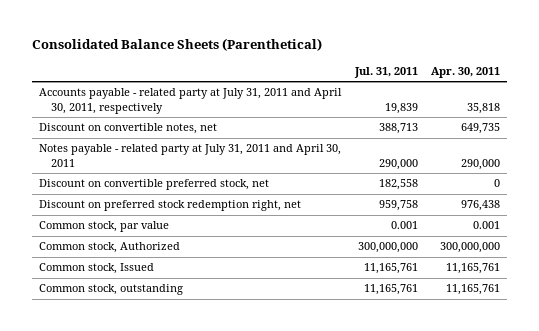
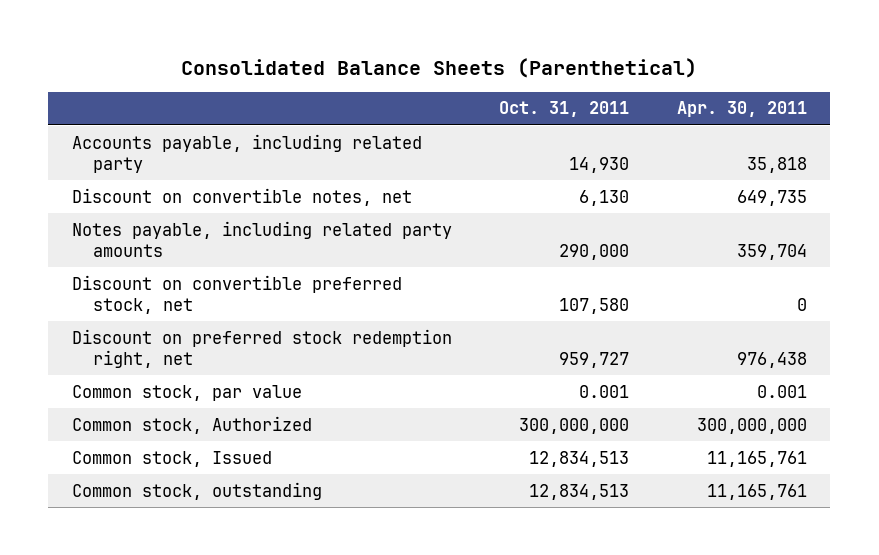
[353,66,418,78] Jul. 31, 2011 -> none
none -> [499,101,630,118] Oct. 31, 2011
[38,88,342,114] Accounts payable - related party at July 31, 2011 and April 30, 2011, respectively -> [71,133,422,173] Accounts payable, including related party
[38,144,341,167] Notes payable - related party at July 31, 2011 and April 30, 2011 -> [71,220,452,257] Notes payable, including related party amounts
[461,158,501,170] 290,000 -> [736,243,807,260] 359,704

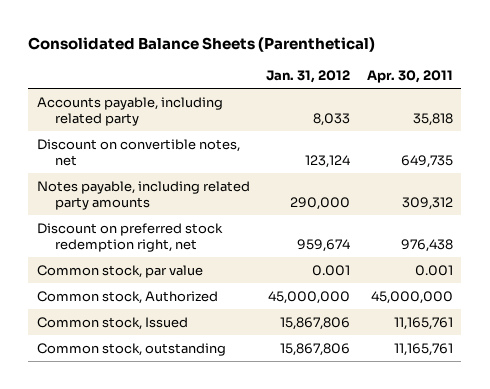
[499,101,630,118] Oct. 31, 2011 -> none
none -> [266,69,351,83] Jan. 31, 2012
[71,274,402,314] Discount on convertible preferred stock, net -> none
[736,243,807,260] 359,704 -> [402,196,454,210] 309,312
[696,417,807,434] 300,000,000 -> [371,290,454,304] 45,000,000

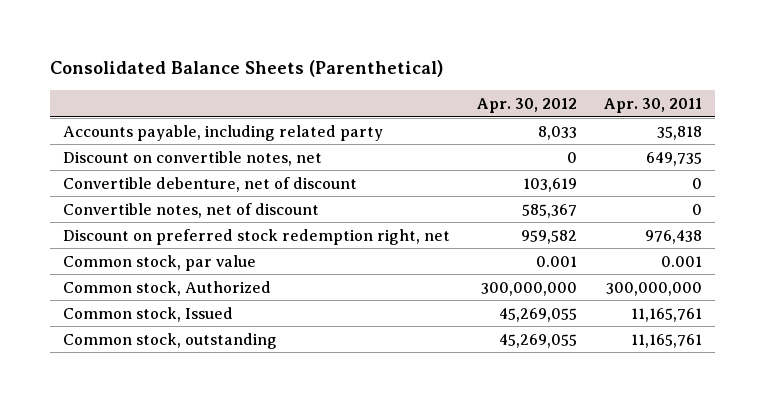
[266,69,351,83] Jan. 31, 2012 -> none
none -> [476,97,577,113] Apr. 30, 2012
[36,180,250,210] Notes payable, including related party amounts -> none
none -> [63,176,358,192] Convertible debenture, net of discount
none -> [63,202,320,218] Convertible notes, net of discount
[371,290,454,304] 45,000,000 -> [605,281,702,296] 300,000,000

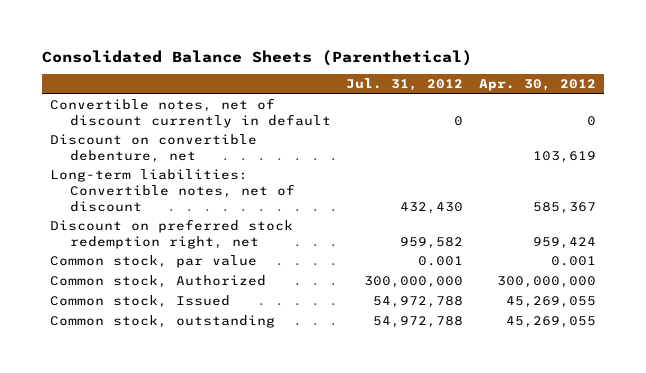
[603,97,702,113] Apr. 30, 2011 -> none
none -> [346,78,464,92] Jul. 31, 2012
[63,124,384,141] Accounts payable, including related party -> none
[63,176,358,192] Convertible debenture, net of discount -> none
none -> [50,98,331,128] Convertible notes, net of discount currently in default
[63,150,323,166] Discount on convertible notes, net -> [50,134,258,163] Discount on convertible debenture, net
[566,151,577,163] 0 -> [532,150,596,163] 103,619
[63,202,320,218] Convertible notes, net of discount -> [50,169,295,212] Long-term liabilities: Convertible notes, net of discount
[520,229,577,244] 959,582 -> [532,236,596,249] 959,424

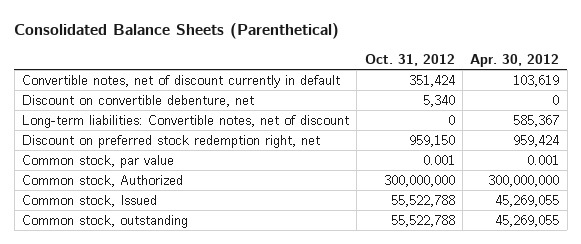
[346,78,464,92] Jul. 31, 2012 -> none
none -> [364,54,455,67] Oct. 31, 2012
[586,115,596,126] 0 -> [513,74,560,87] 103,619
[532,150,596,163] 103,619 -> [552,94,560,105] 0

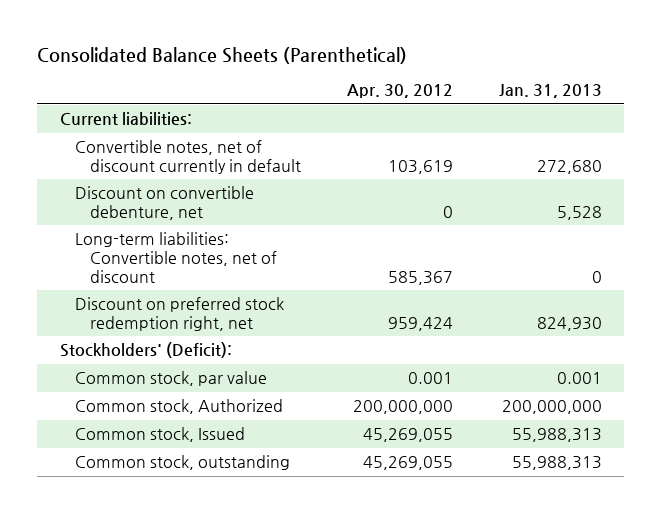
[364,54,455,67] Oct. 31, 2012 -> none
none -> [498,84,602,99] Jan. 31, 2013
none -> [59,112,192,126] Current liabilities:
none -> [59,342,232,359] Stockholders' (Deficit):
[488,174,560,187] 300,000,000 -> [352,400,453,415] 200,000,000

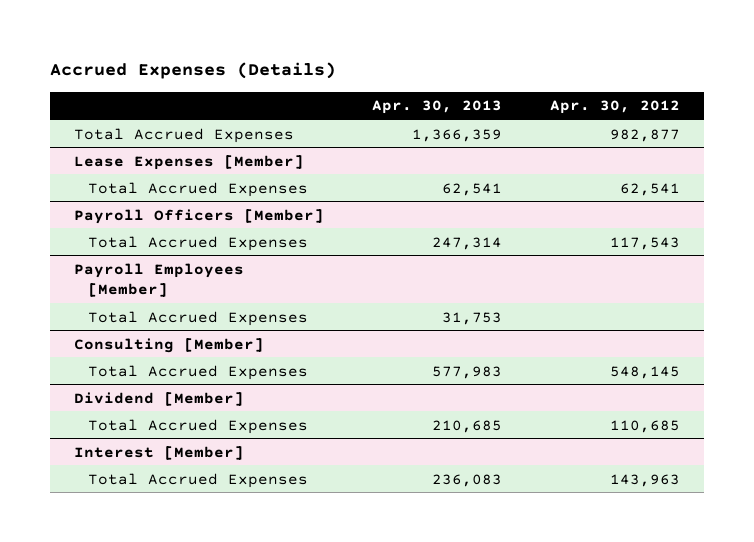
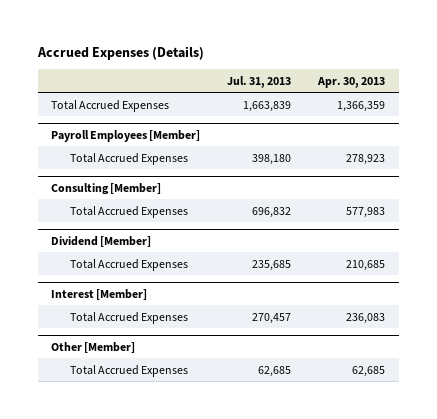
[549,100,680,115] Apr. 30, 2012 -> none
none -> [227,75,292,88] Jul. 31, 2013
[74,154,305,170] Lease Expenses [Member] -> none
[87,181,308,197] Total Accrued Expenses -> none
[74,208,325,224] Payroll Officers [Member] -> none
[87,235,308,251] Total Accrued Expenses -> none
[441,311,502,325] 31,753 -> [346,153,386,165] 278,923
none -> [51,341,136,353] Other [Member]
none -> [70,364,189,377] Total Accrued Expenses

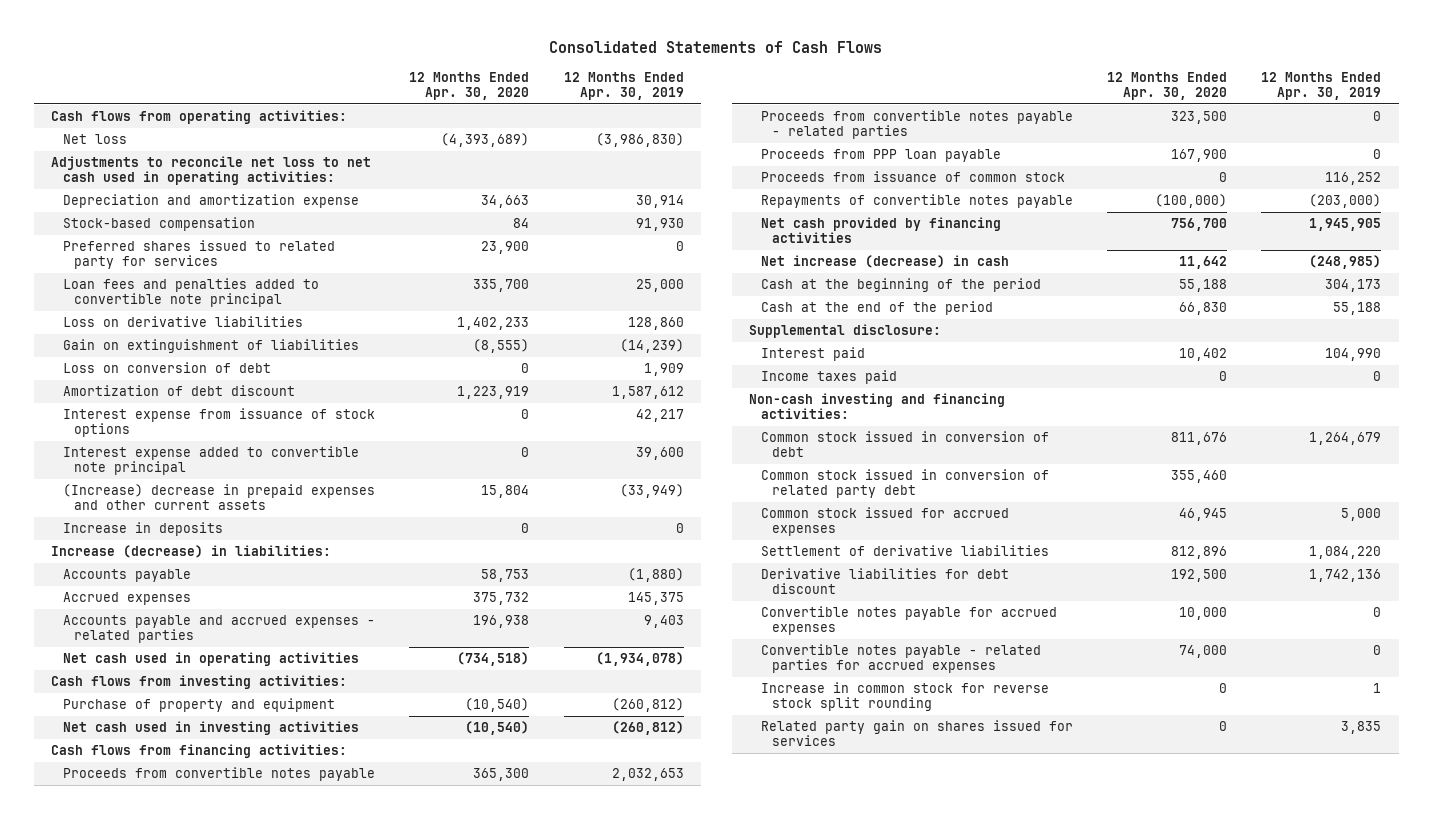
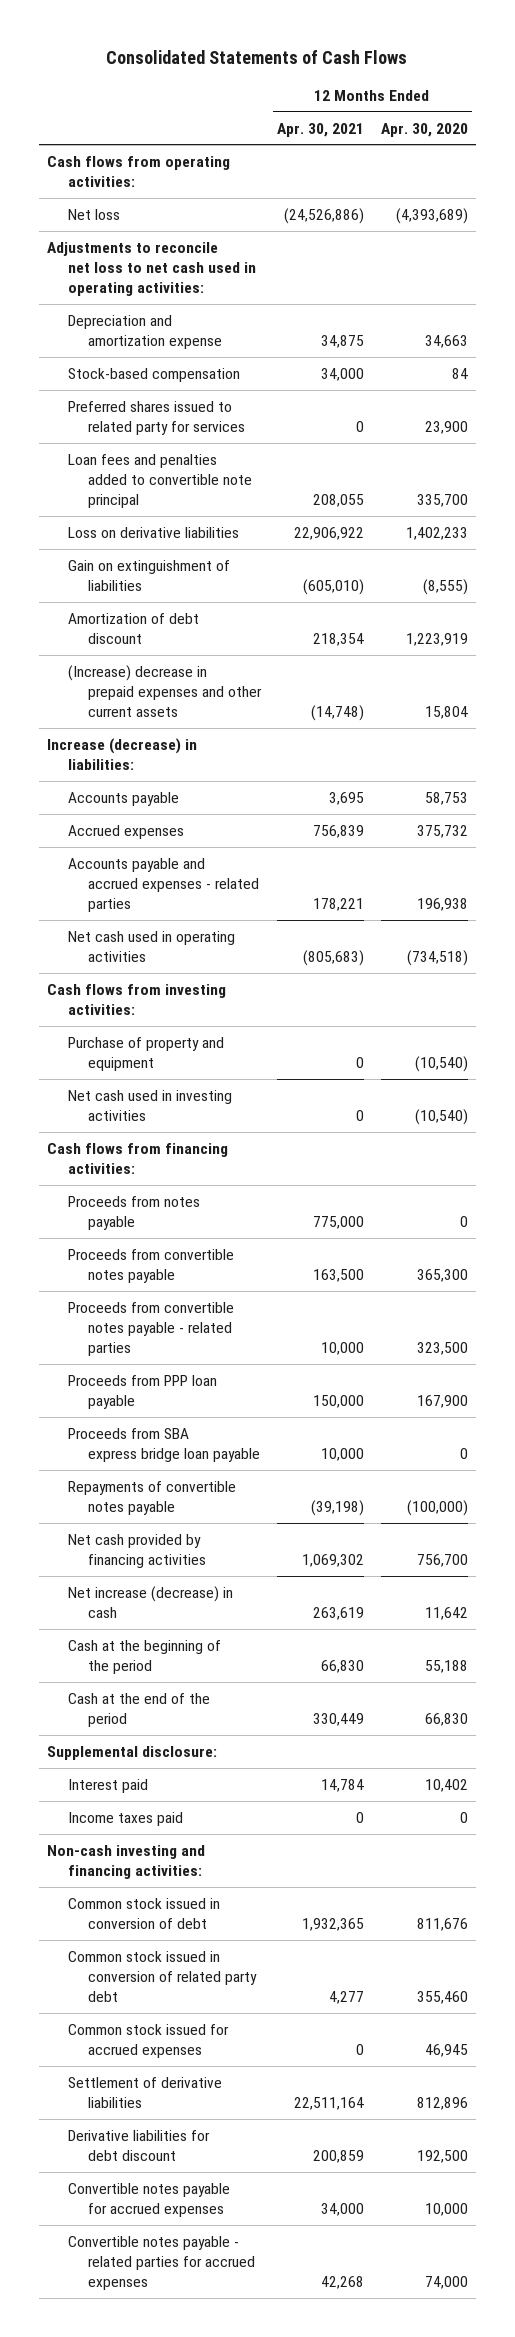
[563,71,684,100] 12 Months Ended Apr. 30, 2019 -> none
none -> [277,122,365,137] Apr. 30, 2021
[62,361,271,373] Loss on conversion of debt -> none
[62,407,375,437] Interest expense from issuance of stock options -> none
[62,445,359,475] Interest expense added to convertible note principal -> none
[62,521,223,536] Increase in deposits -> none
none -> [67,1195,200,1231] Proceeds from notes payable
[760,170,1065,182] Proceeds from issuance of common stock -> none
none -> [67,1427,261,1463] Proceeds from SBA express bridge loan payable
[760,681,1049,711] Increase in common stock for reverse stock split rounding -> none
[760,719,1073,746] Related party gain on shares issued for services -> none

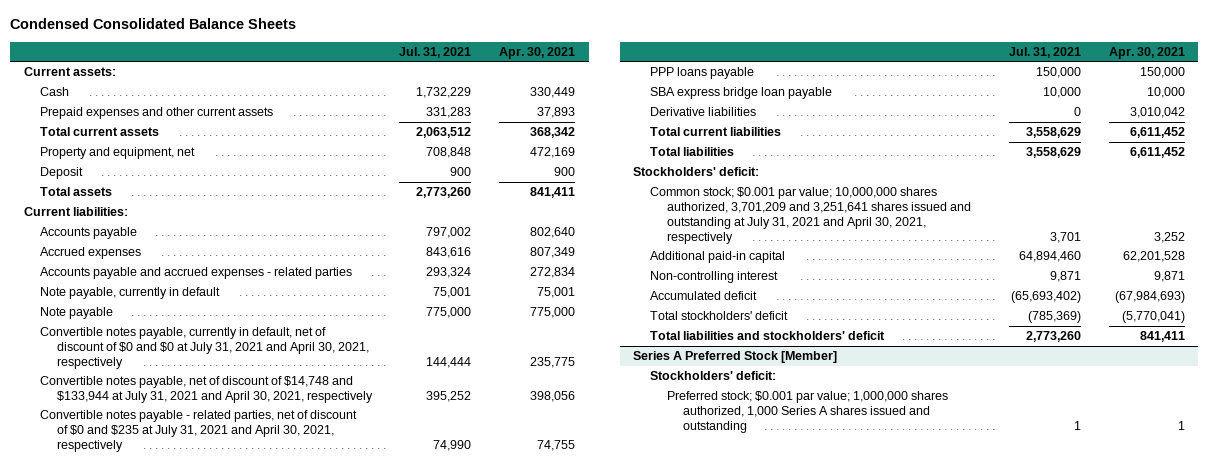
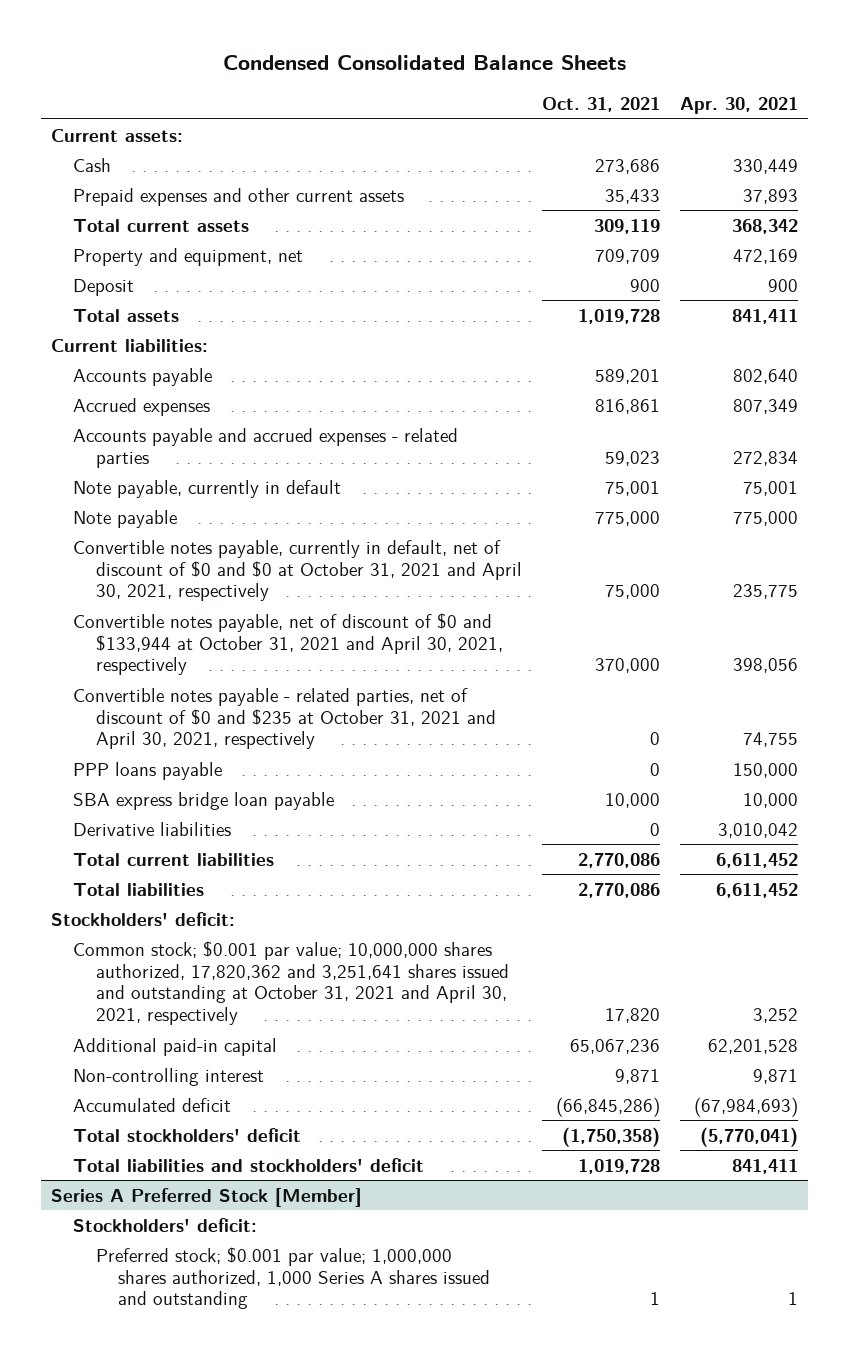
[399,46,472,58] Jul. 31, 2021 -> none
none -> [542,97,661,113] Oct. 31, 2021
[40,327,370,369] Convertible notes payable, currently in default, net of discount of $0 and $0 at July 31, 2021 and April 30, 2021, respectively -> [73,539,522,602] Convertible notes payable, currently in default, net of discount of $0 and $0 at October 31, 2021 and April 30, 2021, respectively
[40,376,374,403] Convertible notes payable, net of discount of $14,748 and $133,944 at July 31, 2021 and April 30, 2021, respectively -> [73,612,503,676] Convertible notes payable, net of discount of $0 and $133,944 at October 31, 2021 and April 30, 2021, respectively
[40,410,358,452] Convertible notes payable - related parties, net of discount of $0 and $235 at July 31, 2021 and April 30, 2021, respectively -> [73,687,496,750] Convertible notes payable - related parties, net of discount of $0 and $235 at October 31, 2021 and April 30, 2021, respectively
[650,187,971,244] Common stock; $0.001 par value; 10,000,000 shares authorized, 3,701,209 and 3,251,641 shares issued and outstanding at July 31, 2021 and April 30, 2021, respectively -> [73,940,509,1026] Common stock; $0.001 par value; 10,000,000 shares authorized, 17,820,362 and 3,251,641 shares issued and outstanding at October 31, 2021 and April 30, 2021, respectively

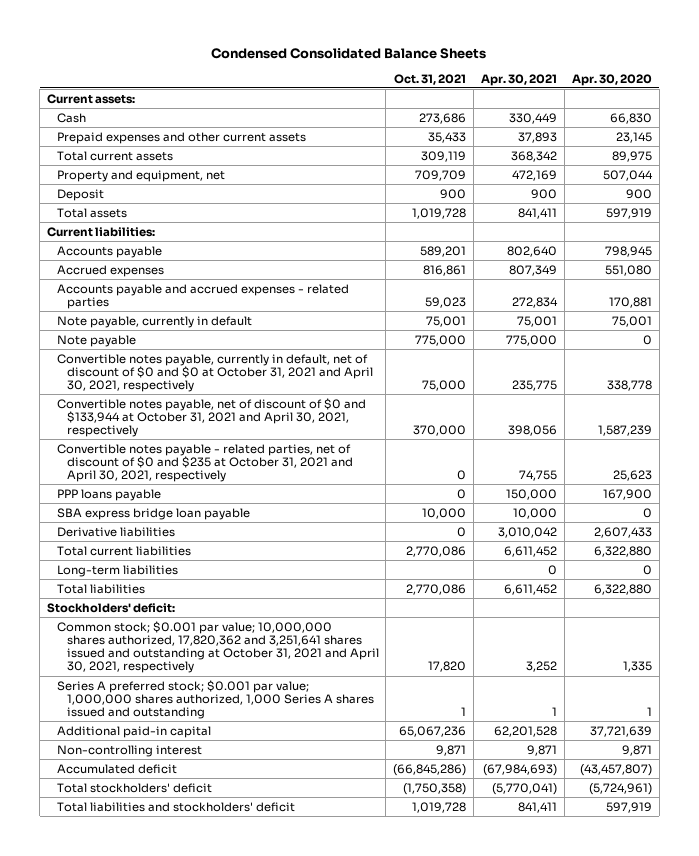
none -> [571,73,652,86] Apr. 30, 2020
none -> [56,564,178,577] Long-term liabilities
none -> [56,679,374,720] Series A preferred stock; $0.001 par value; 1,000,000 shares authorized, 1,000 Series A shares issued and outstanding
[50,1187,362,1207] Series A Preferred Stock [Member] -> none
[73,1217,258,1232] Stockholders' deficit: -> none
[95,1246,491,1310] Preferred stock; $0.001 par value; 1,000,000 shares authorized, 1,000 Series A shares issued and outstanding -> none

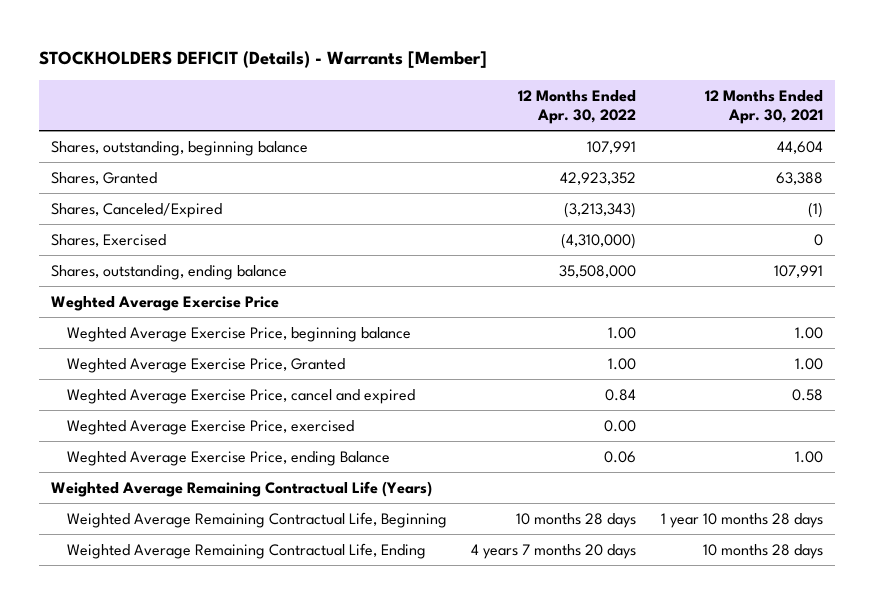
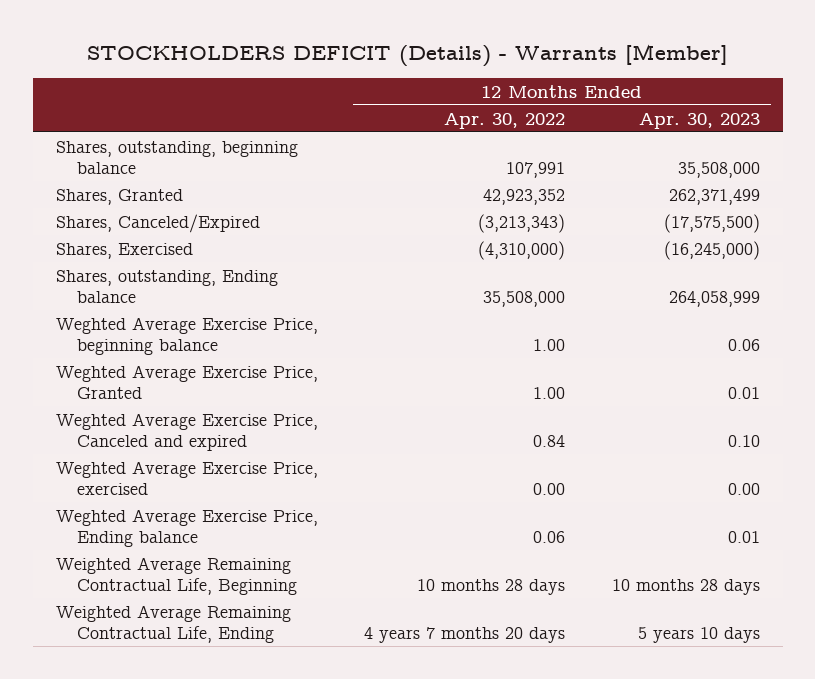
[705,89,824,125] 12 Months Ended Apr. 30, 2021 -> none
none -> [638,112,760,129] Apr. 30, 2023
[51,295,280,311] Weghted Average Exercise Price -> none
[51,264,288,280] Shares, outstanding, ending balance -> [55,269,278,303] Shares, outstanding, Ending balance
[66,388,415,404] Weghted Average Exercise Price, cancel and expired -> [55,412,318,451] Weghted Average Exercise Price, Canceled and expired
[51,480,433,497] Weighted Average Remaining Contractual Life (Years) -> none
[66,450,390,466] Weghted Average Exercise Price, ending Balance -> [55,508,318,547] Weghted Average Exercise Price, Ending balance

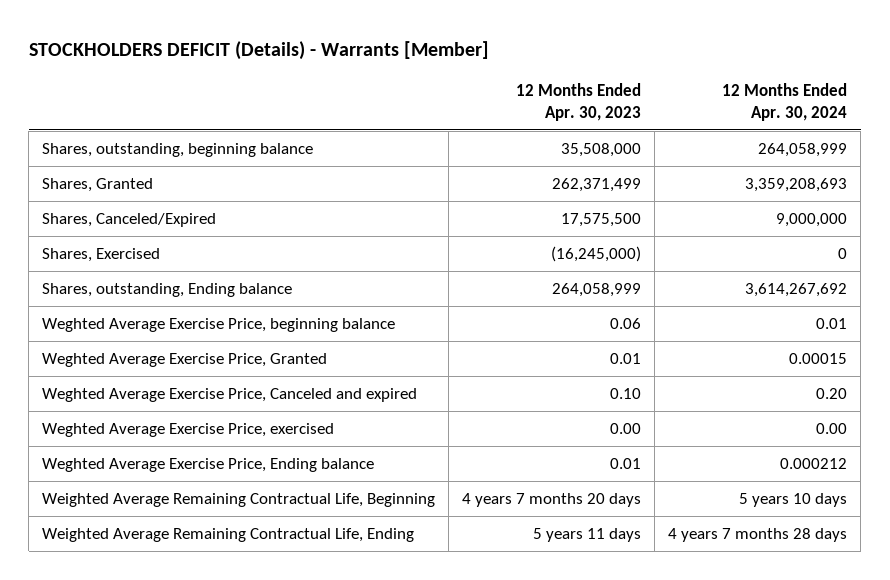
[444,112,566,129] Apr. 30, 2022 -> none
none -> [722,82,848,121] 12 Months Ended Apr. 30, 2024
[663,213,760,233] (17,575,500) -> [561,213,642,228] 17,575,500
[611,578,760,595] 10 months 28 days -> [462,493,642,508] 4 years 7 months 20 days
[637,626,760,643] 5 years 10 days -> [533,528,642,543] 5 years 11 days

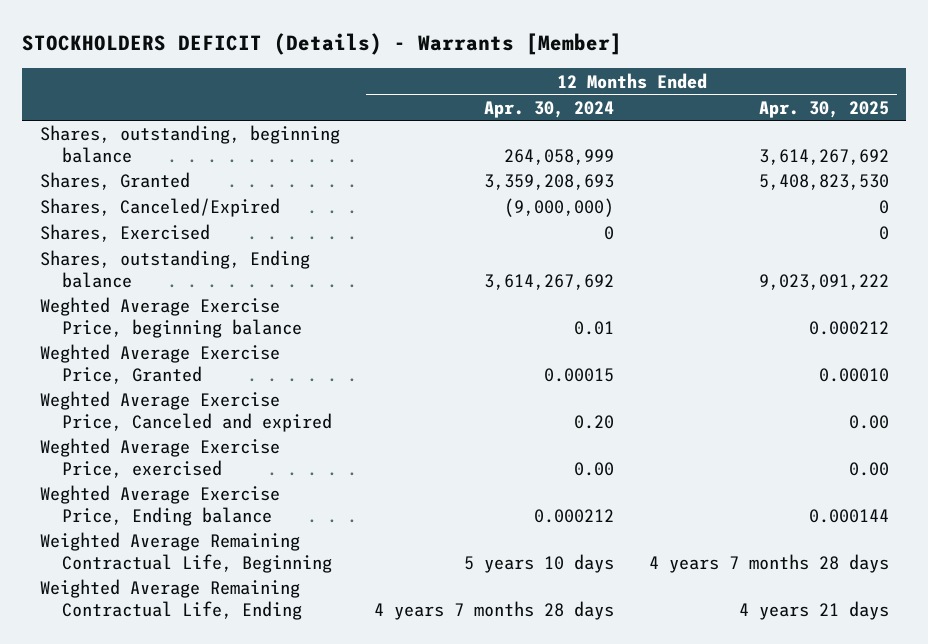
[516,82,642,121] 12 Months Ended Apr. 30, 2023 -> none
none -> [758,100,889,118] Apr. 30, 2025
[776,213,848,228] 9,000,000 -> [504,198,615,218] (9,000,000)

